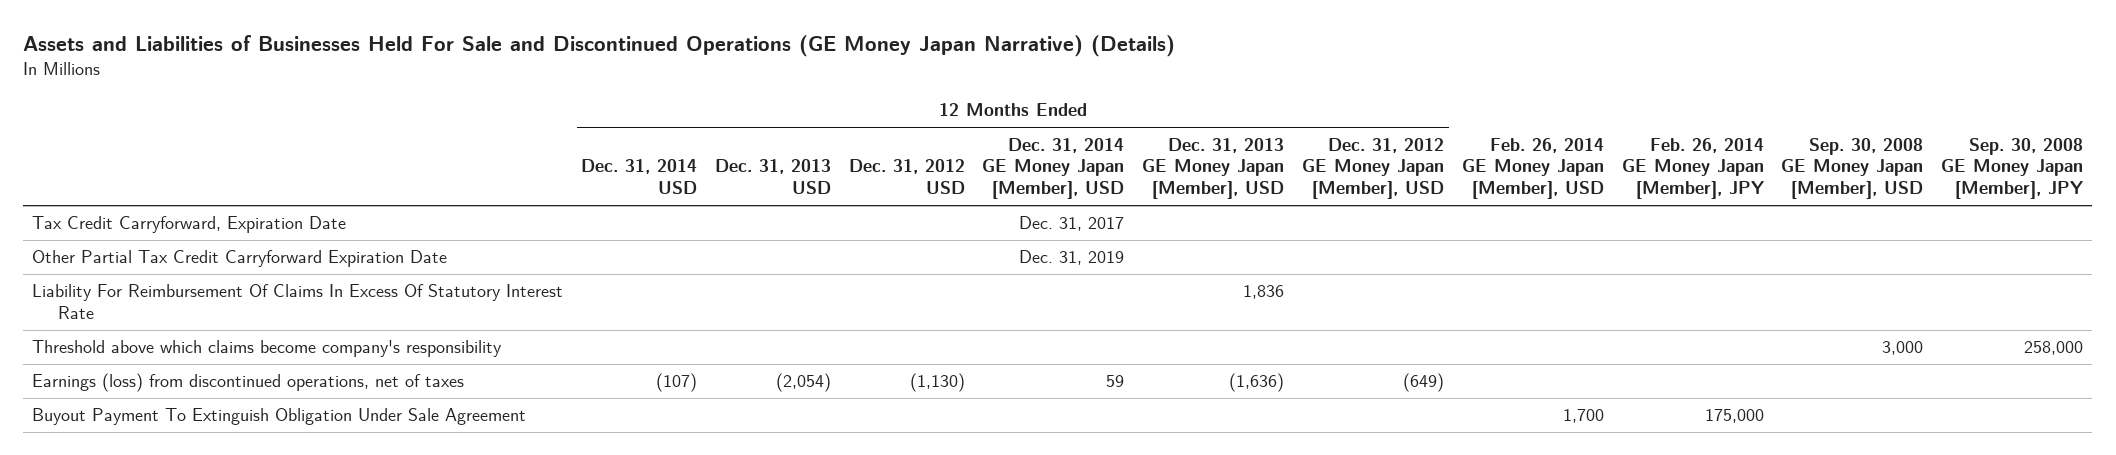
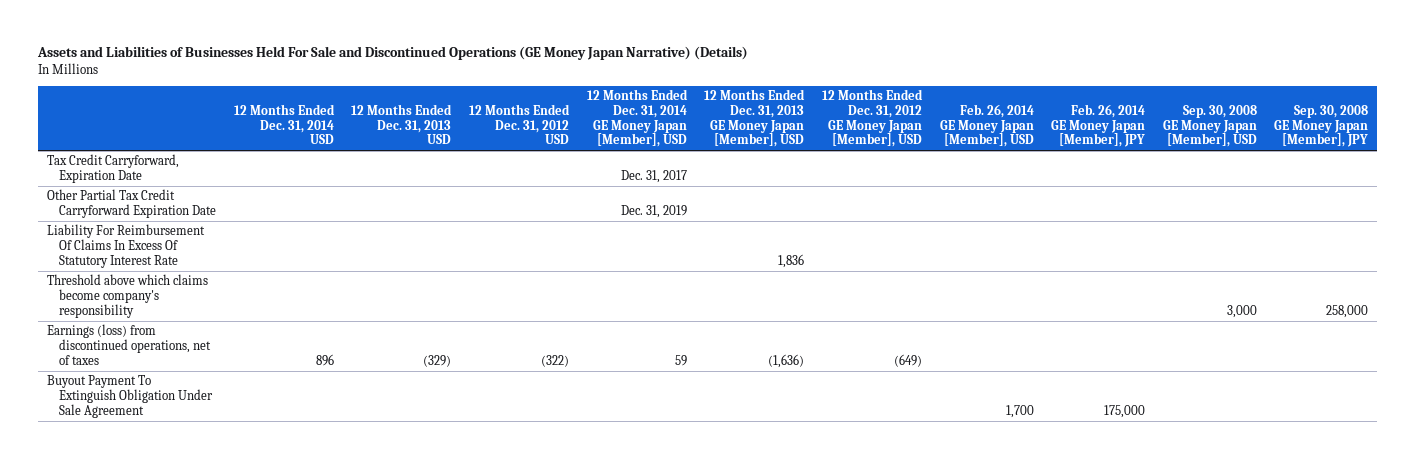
[656,373,698,393] (107) -> [315,353,334,366] 896
[775,373,831,393] (2,054) -> [423,354,452,367] (329)
[909,373,965,393] (1,130) -> [540,354,569,367] (322)

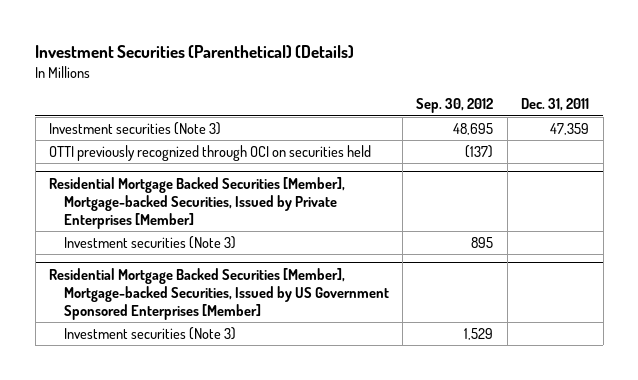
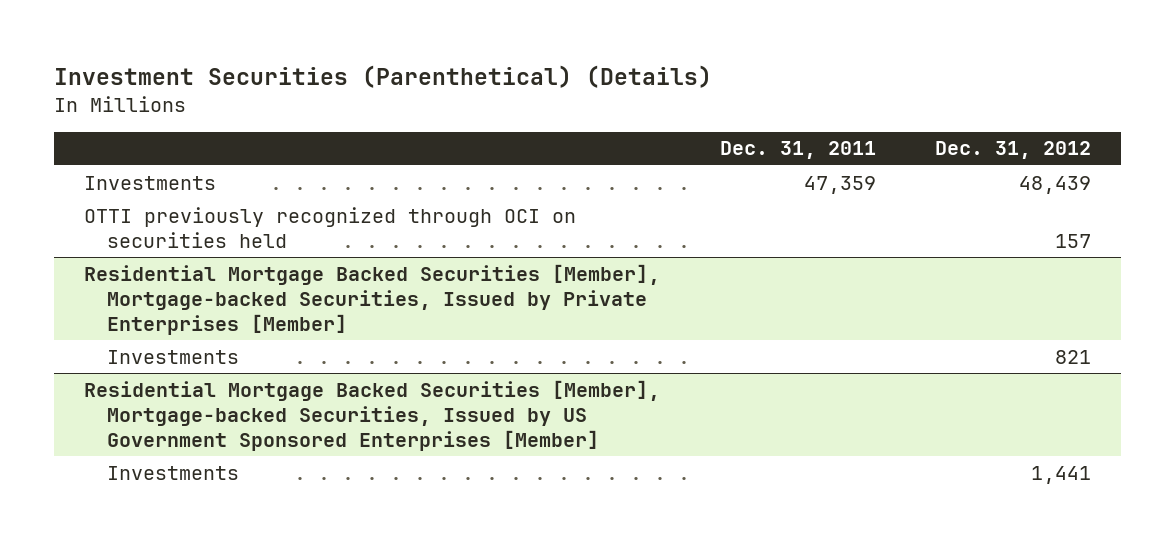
[416,98,494,114] Sep. 30, 2012 -> none
none -> [935,141,1092,160] Dec. 31, 2012
[49,122,222,136] Investment securities (Note 3) -> [83,175,216,190] Investments
[63,236,236,250] Investment securities (Note 3) -> [106,349,239,364] Investments
[63,327,236,341] Investment securities (Note 3) -> [106,465,239,480] Investments

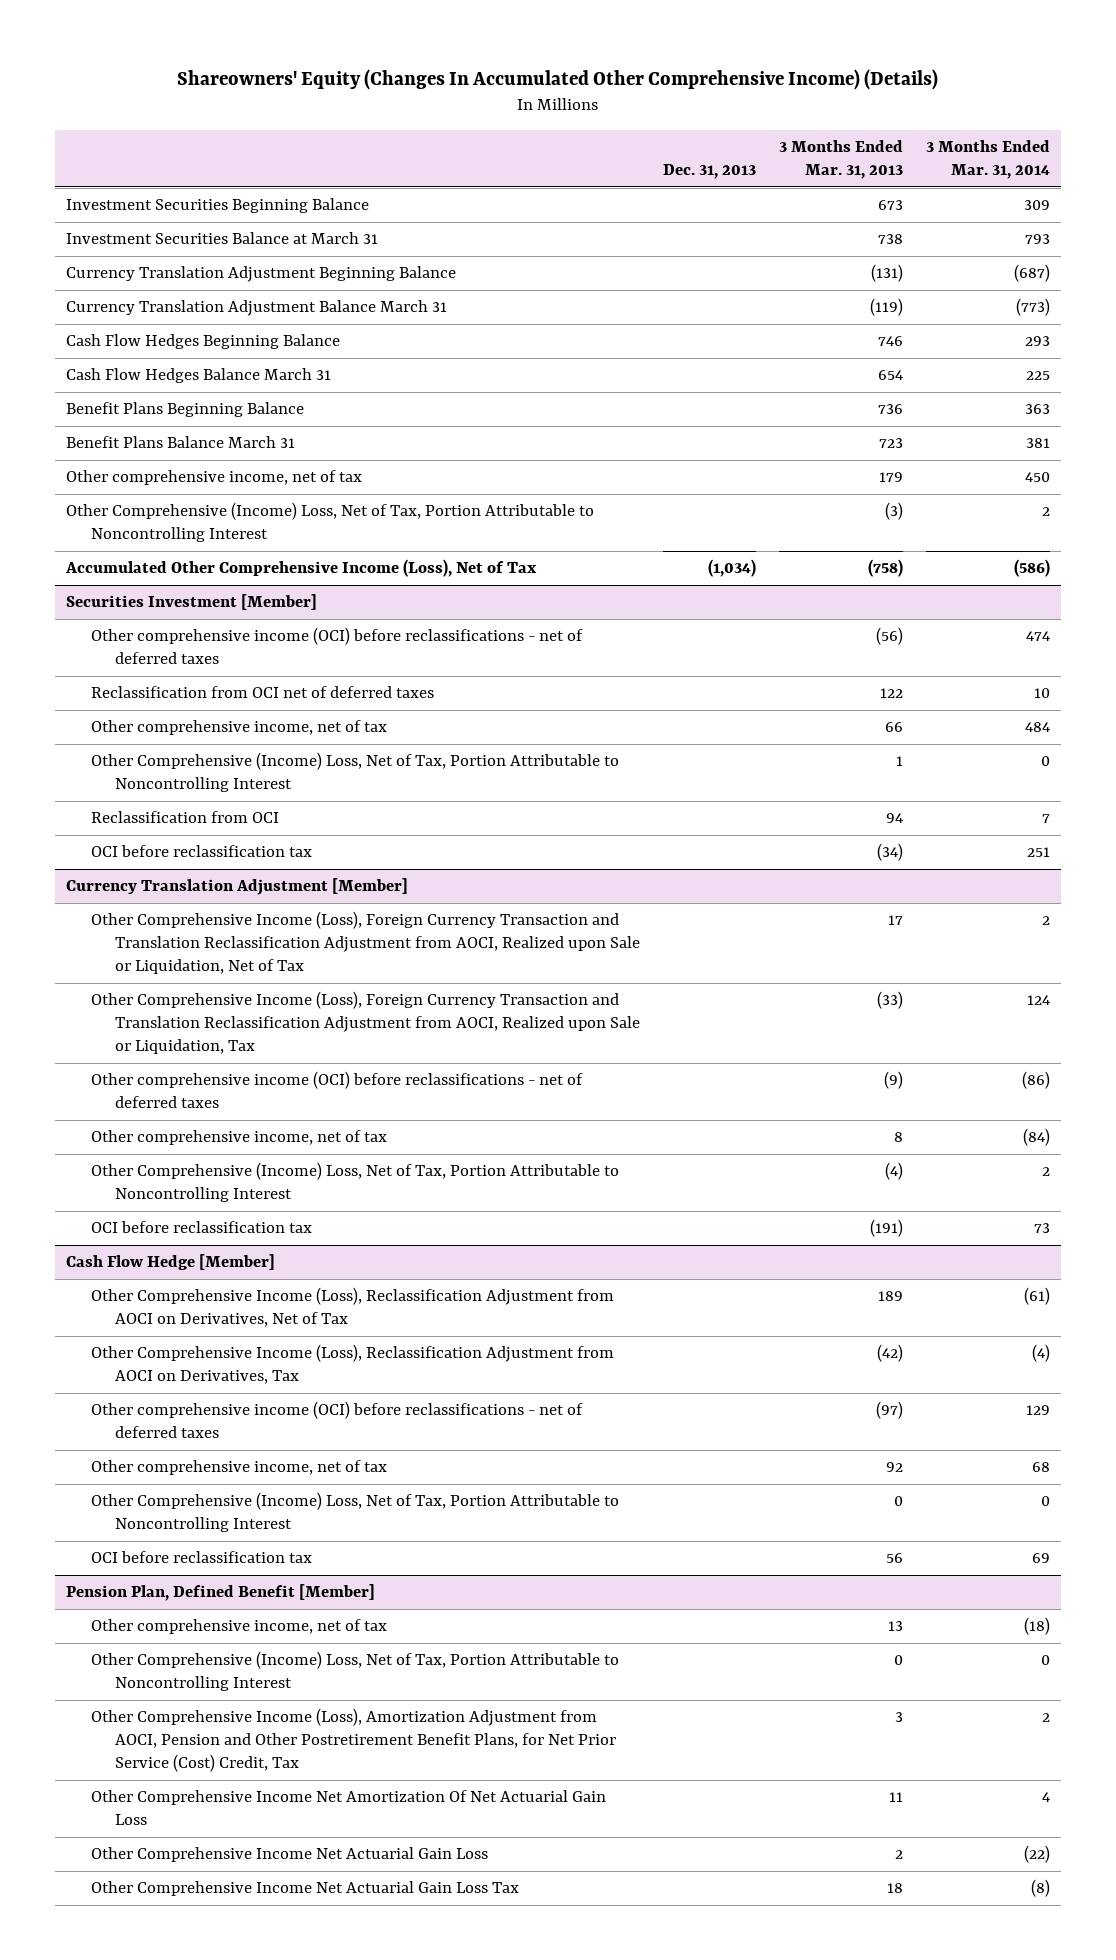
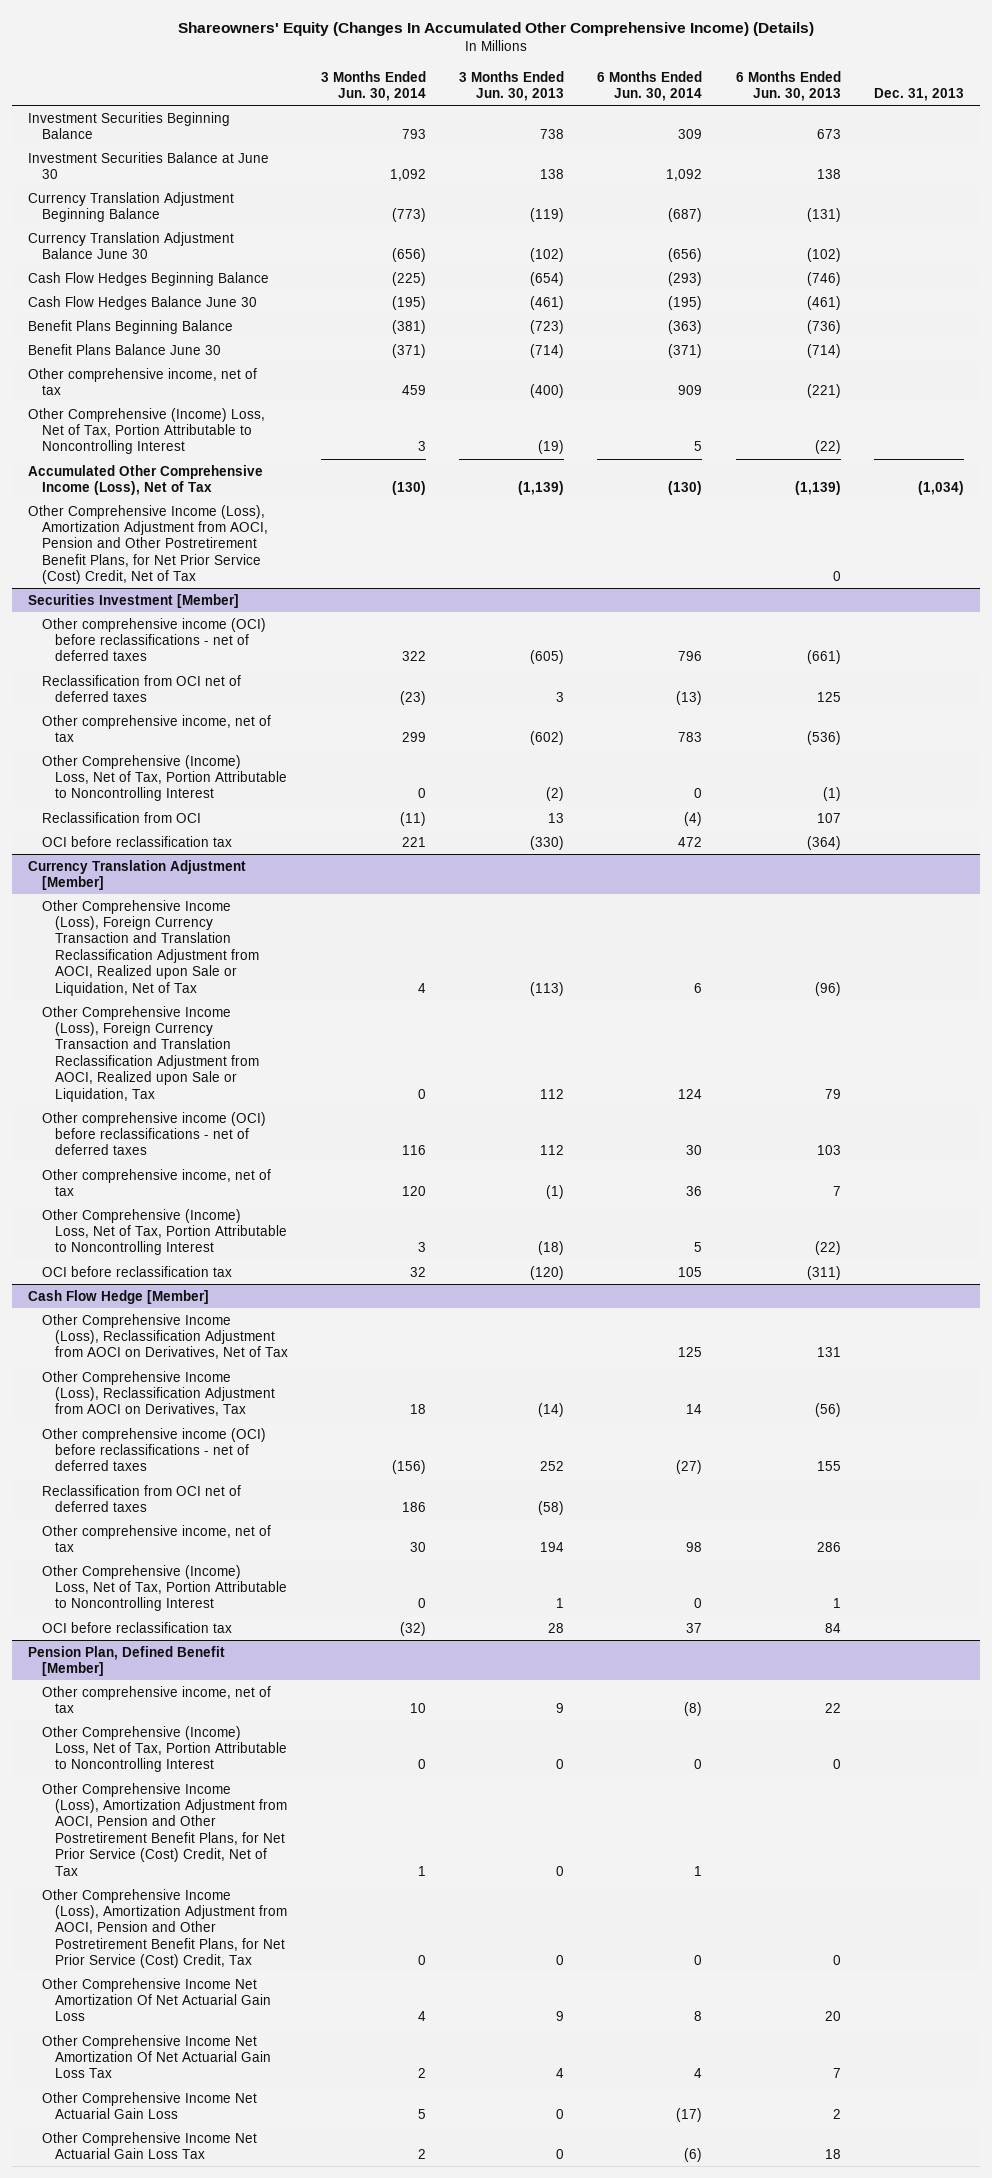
[778,140,903,180] 3 Months Ended Mar. 31, 2013 -> none
[925,140,1050,180] 3 Months Ended Mar. 31, 2014 -> none
none -> [321,70,427,101] 3 Months Ended Jun. 30, 2014
none -> [459,70,565,101] 3 Months Ended Jun. 30, 2013
none -> [597,70,703,101] 6 Months Ended Jun. 30, 2014
none -> [735,70,841,101] 6 Months Ended Jun. 30, 2013
[66,232,379,245] Investment Securities Balance at March 31 -> [28,151,270,179] Investment Securities Balance at June 30
[66,300,448,317] Currency Translation Adjustment Balance March 31 -> [28,231,235,259] Currency Translation Adjustment Balance June 30
[66,368,332,384] Cash Flow Hedges Balance March 31 -> [28,295,258,310] Cash Flow Hedges Balance June 30
[66,436,296,449] Benefit Plans Balance March 31 -> [28,343,222,355] Benefit Plans Balance June 30
none -> [28,504,268,585] Other Comprehensive Income (Loss), Amortization Adjustment from AOCI, Pension and Other Postretirement Benefit Plans, for Net Prior Service (Cost) Credit, Net of Tax
none -> [41,1484,241,1512] Reclassification from OCI net of deferred taxes
none -> [41,1782,288,1876] Other Comprehensive Income (Loss), Amortization Adjustment from AOCI, Pension and Other Postretirement Benefit Plans, for Net Prior Service (Cost) Credit, Net of Tax
none -> [41,2034,272,2079] Other Comprehensive Income Net Amortization Of Net Actuarial Gain Loss Tax

